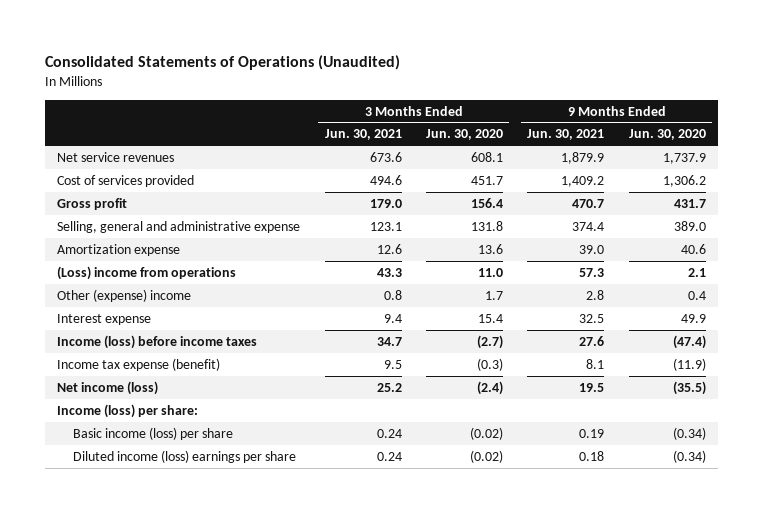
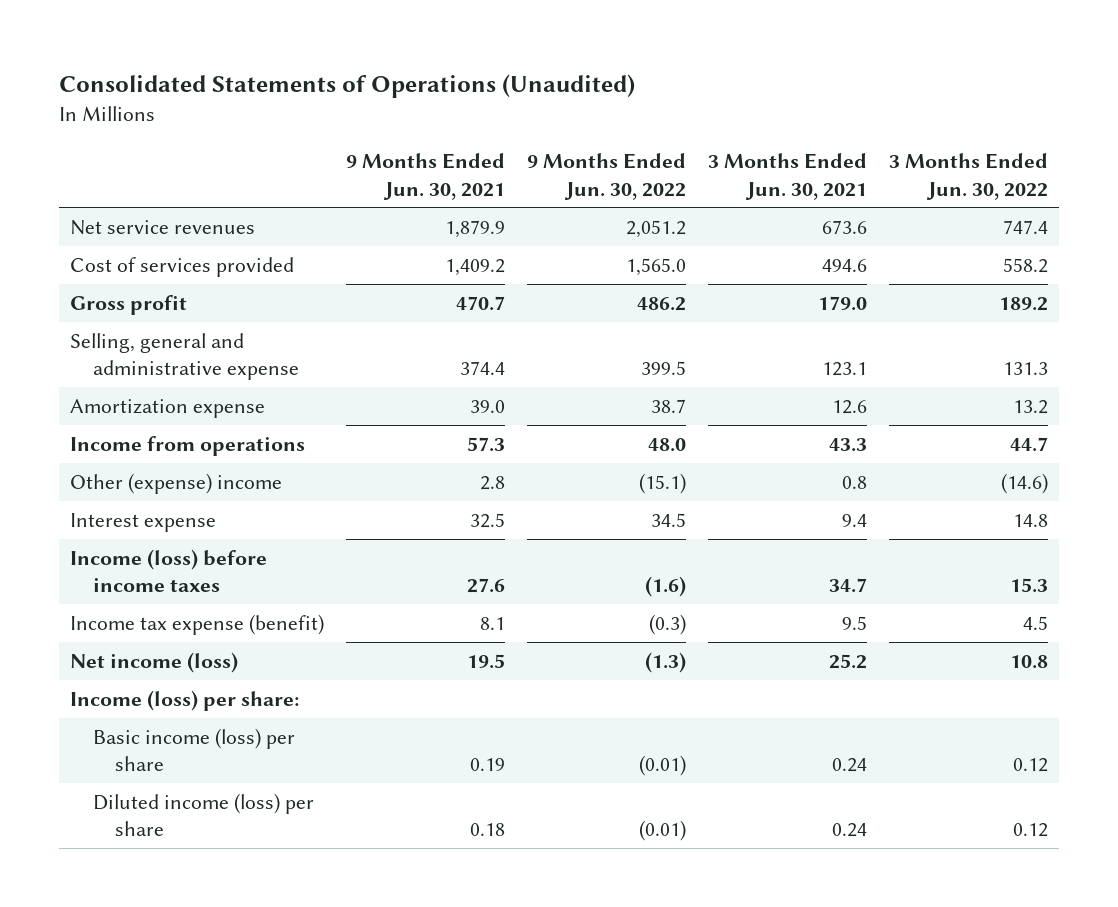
[425,129,503,141] Jun. 30, 2020 -> none
[628,129,706,141] Jun. 30, 2020 -> none
none -> [526,152,686,200] 9 Months Ended Jun. 30, 2022
none -> [888,152,1048,200] 3 Months Ended Jun. 30, 2022
[57,265,237,280] (Loss) income from operations -> [69,435,305,456] Income from operations
[72,449,296,463] Diluted income (loss) earnings per share -> [92,792,314,837] Diluted income (loss) per share

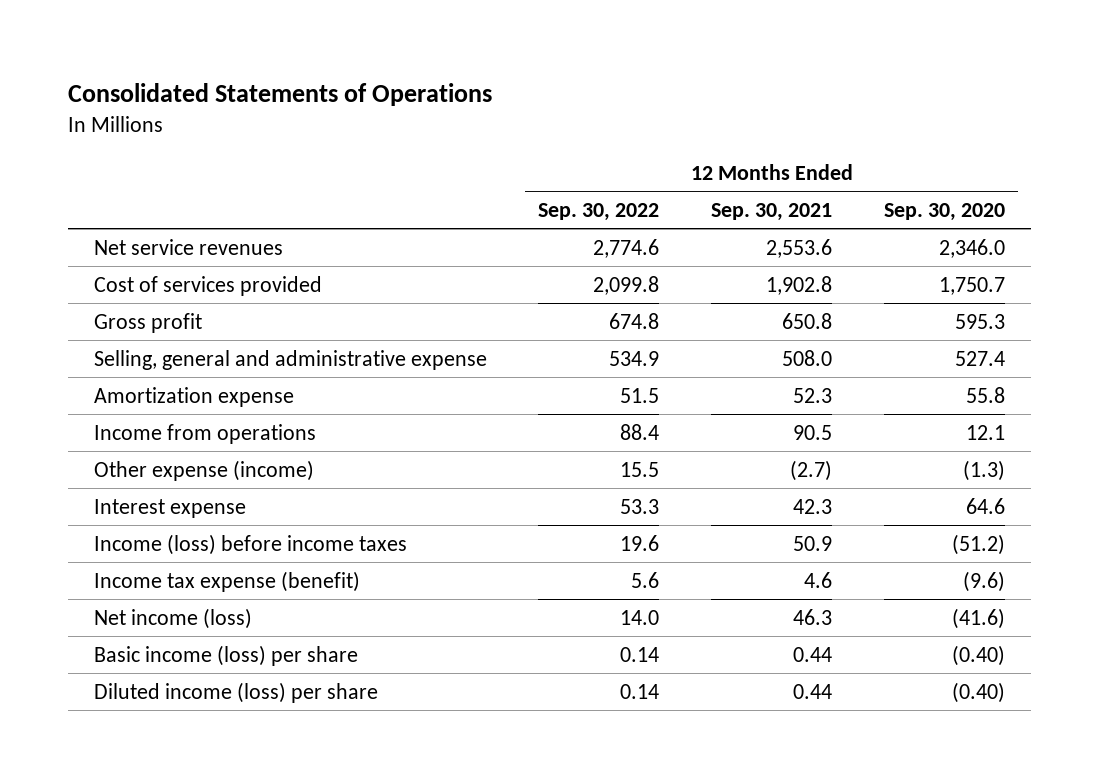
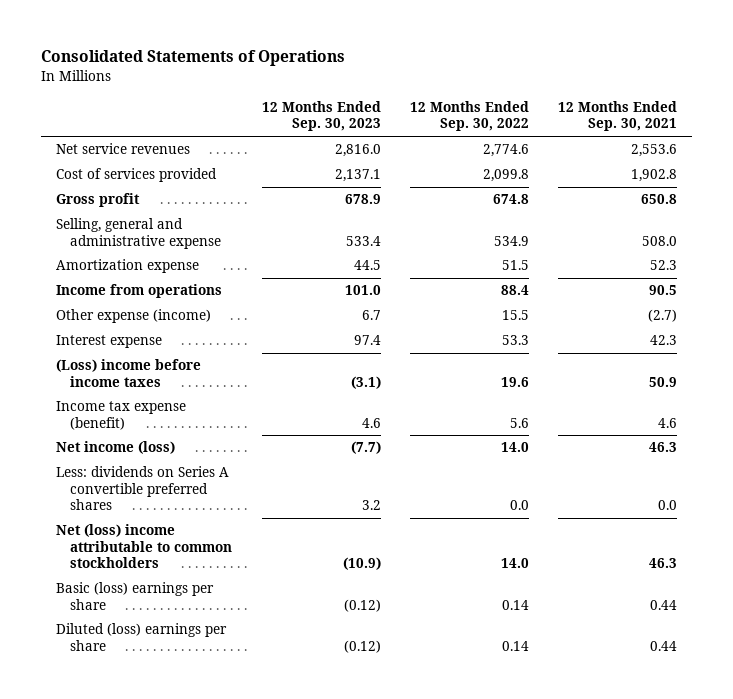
[883,203,1005,222] Sep. 30, 2020 -> none
none -> [261,100,381,132] 12 Months Ended Sep. 30, 2023
[93,533,407,555] Income (loss) before income taxes -> [55,359,201,387] (Loss) income before income taxes
none -> [55,466,229,511] Less: dividends on Series A convertible preferred shares
none -> [55,524,233,569] Net (loss) income attributable to common stockholders
[93,644,358,666] Basic income (loss) per share -> [55,582,214,610] Basic (loss) earnings per share
[93,681,378,703] Diluted income (loss) per share -> [55,623,227,651] Diluted (loss) earnings per share

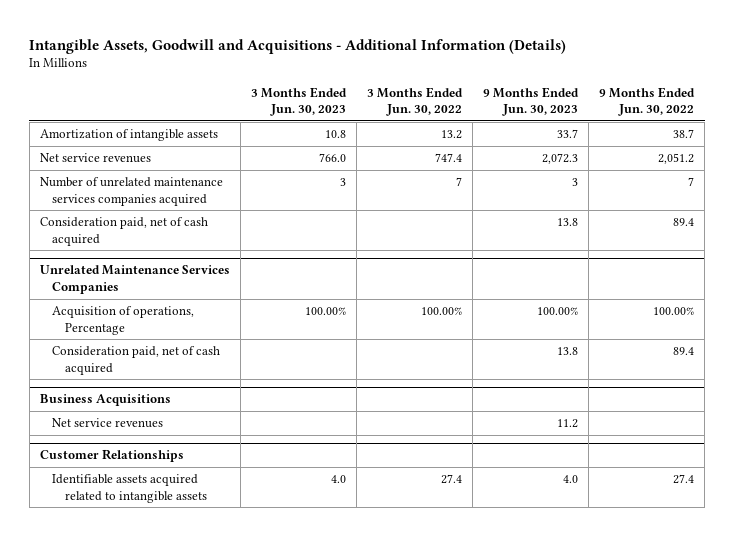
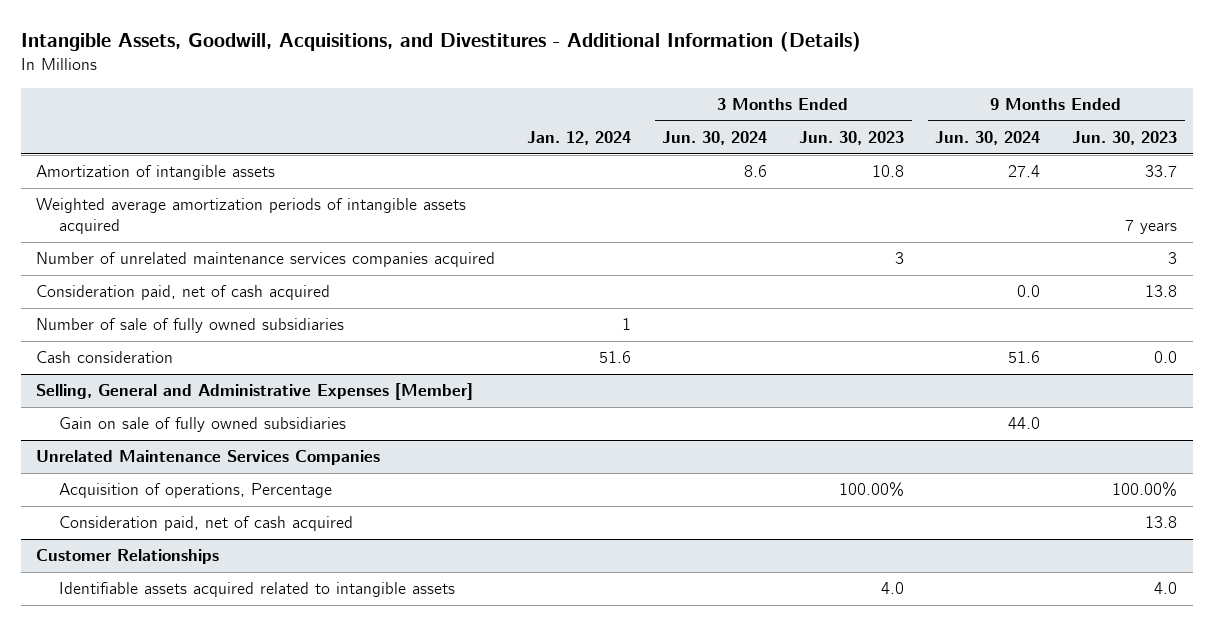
[29,38,567,54] Intangible Assets, Goodwill and Acquisitions - Additional Information (Details) -> [20,32,861,53] Intangible Assets, Goodwill, Acquisitions, and Divestitures - Additional Information (Details)
[367,86,464,117] 3 Months Ended Jun. 30, 2022 -> none
[599,86,696,117] 9 Months Ended Jun. 30, 2022 -> none
none -> [526,131,631,146] Jan. 12, 2024
none -> [662,131,768,146] Jun. 30, 2024
none -> [935,131,1041,146] Jun. 30, 2024
[39,153,151,164] Net service revenues -> none
none -> [36,198,467,235] Weighted average amortization periods of intangible assets acquired
none -> [36,318,345,334] Number of sale of fully owned subsidiaries
none -> [36,351,174,364] Cash consideration
none -> [36,383,474,401] Selling, General and Administrative Expenses [Member]
none -> [58,417,346,433] Gain on sale of fully owned subsidiaries
[39,394,171,407] Business Acquisitions -> none
[52,418,164,429] Net service revenues -> none

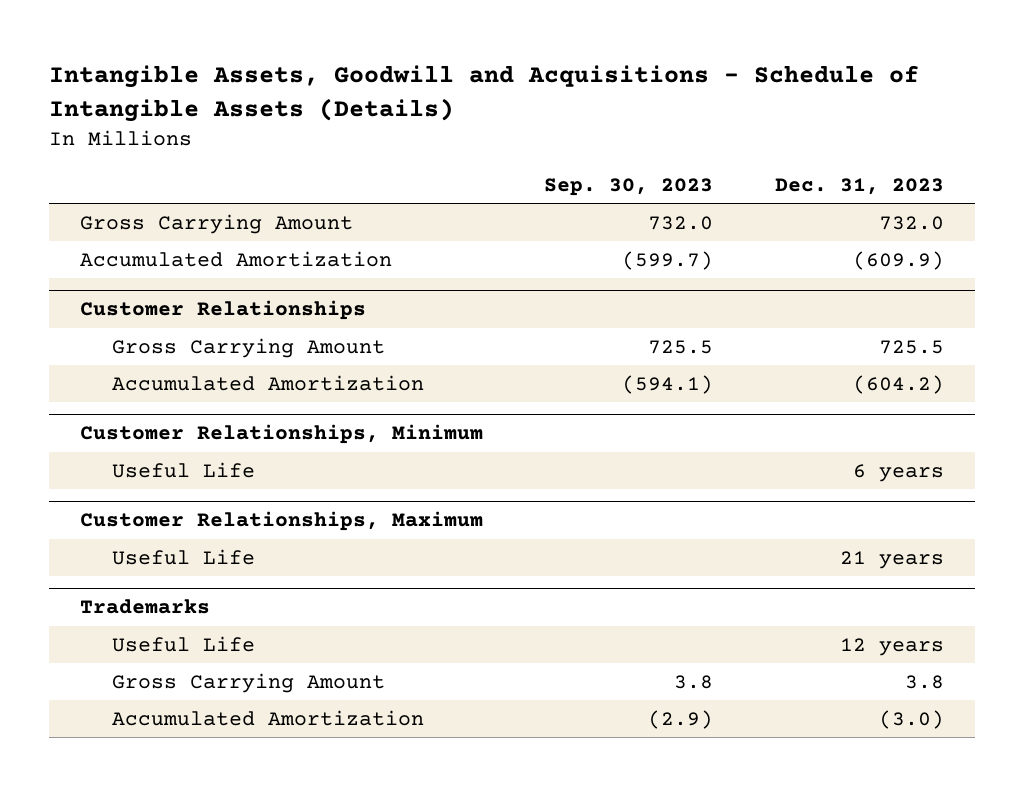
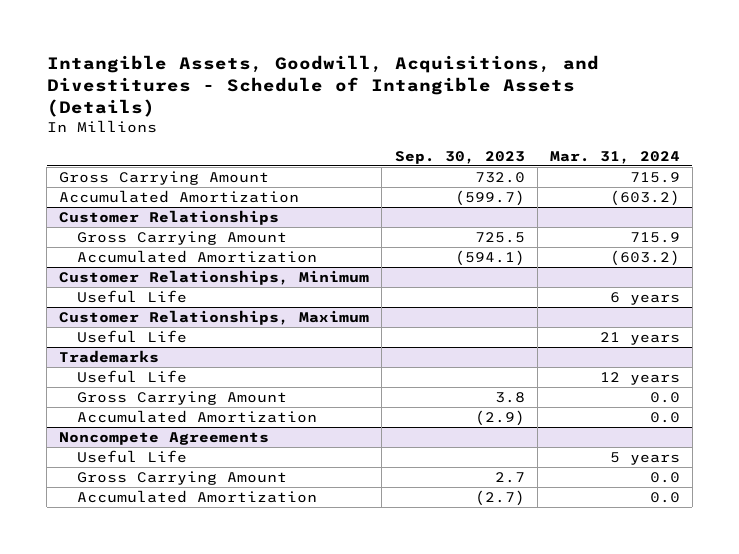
[48,65,919,122] Intangible Assets, Goodwill and Acquisitions - Schedule of Intangible Assets (Details) -> [46,54,599,117] Intangible Assets, Goodwill, Acquisitions, and Divestitures - Schedule of Intangible Assets (Details)
[775,178,945,196] Dec. 31, 2023 -> none
none -> [549,150,680,164] Mar. 31, 2024
none -> [59,431,270,445] Noncompete Agreements
none -> [77,449,188,463] Useful Life
none -> [77,470,288,485] Gross Carrying Amount
none -> [77,489,318,503] Accumulated Amortization

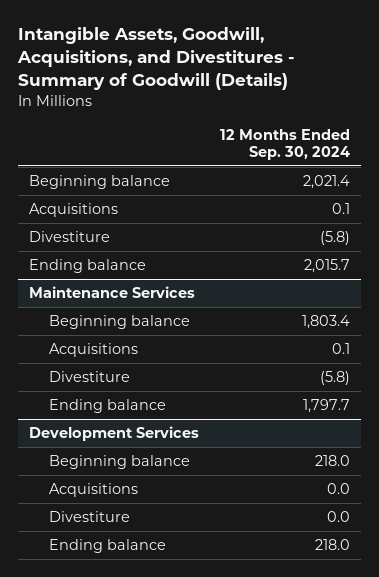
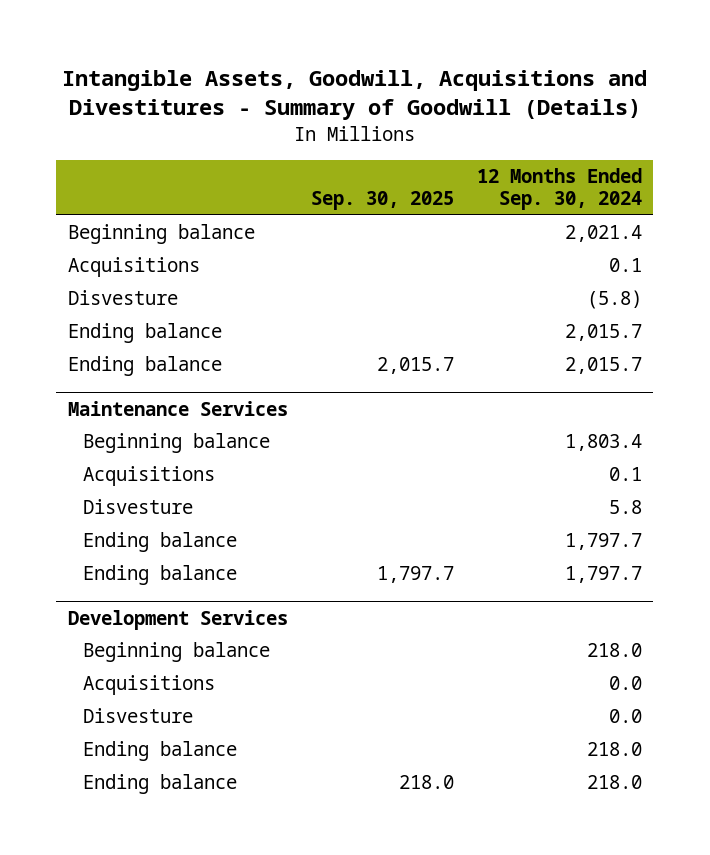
[16,27,295,90] Intangible Assets, Goodwill, Acquisitions, and Divestitures - Summary of Goodwill (Details) -> [61,69,647,121] Intangible Assets, Goodwill, Acquisitions and Divestitures - Summary of Goodwill (Details)
none -> [310,191,454,211] Sep. 30, 2025
[28,231,110,243] Divestiture -> [67,290,178,306] Disvesture
none -> [67,356,222,377] Ending balance
[48,371,130,383] Divestiture -> none
none -> [83,499,194,515] Disvesture
none -> [83,565,238,586] Ending balance
[48,511,130,523] Divestiture -> [83,708,194,724] Disvesture
none -> [83,774,238,795] Ending balance

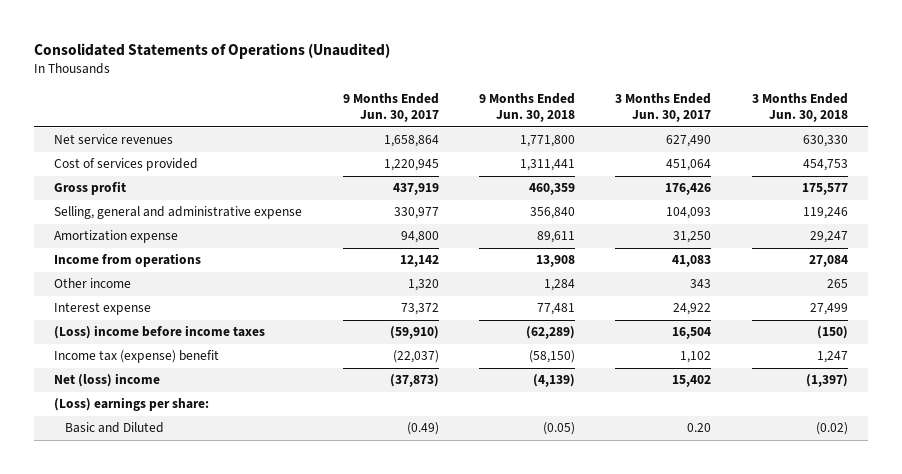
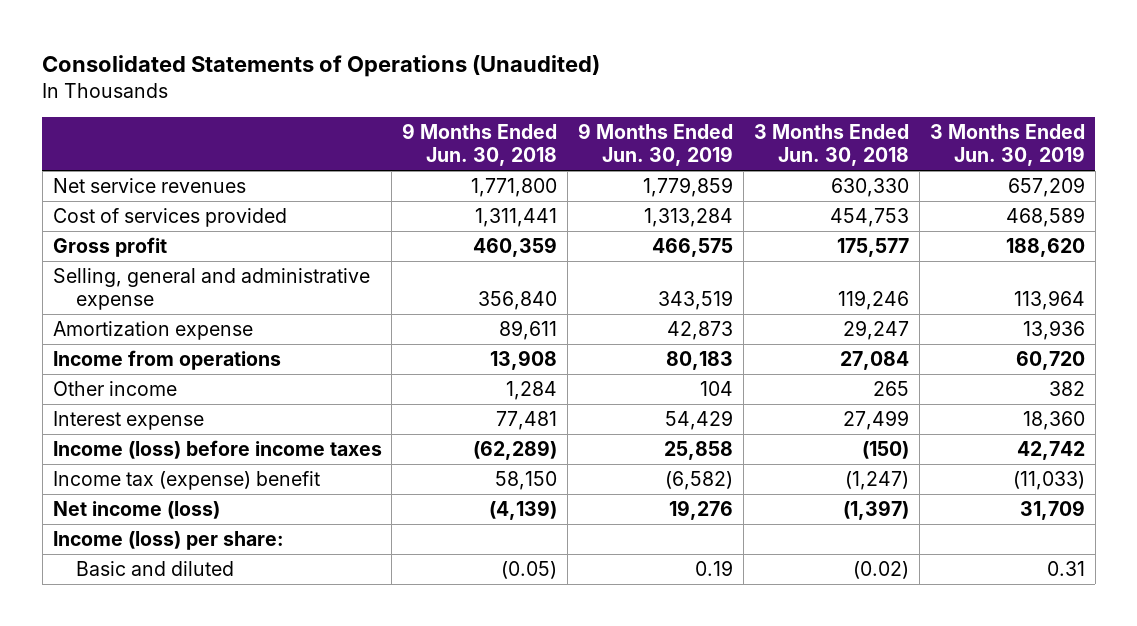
[342,93,439,123] 9 Months Ended Jun. 30, 2017 -> none
[615,93,712,123] 3 Months Ended Jun. 30, 2017 -> none
none -> [578,123,734,167] 9 Months Ended Jun. 30, 2019
none -> [929,124,1085,167] 3 Months Ended Jun. 30, 2019
[54,325,266,340] (Loss) income before income taxes -> [52,439,382,459] Income (loss) before income taxes
[529,350,576,364] (58,150) -> [495,470,558,490] 58,150
[816,351,848,364] 1,247 -> [844,470,909,490] (1,247)
[54,373,161,388] Net (loss) income -> [52,500,220,519] Net income (loss)
[54,397,210,412] (Loss) earnings per share: -> [52,530,284,550] Income (loss) per share:
[64,422,164,434] Basic and Diluted -> [75,560,234,576] Basic and diluted

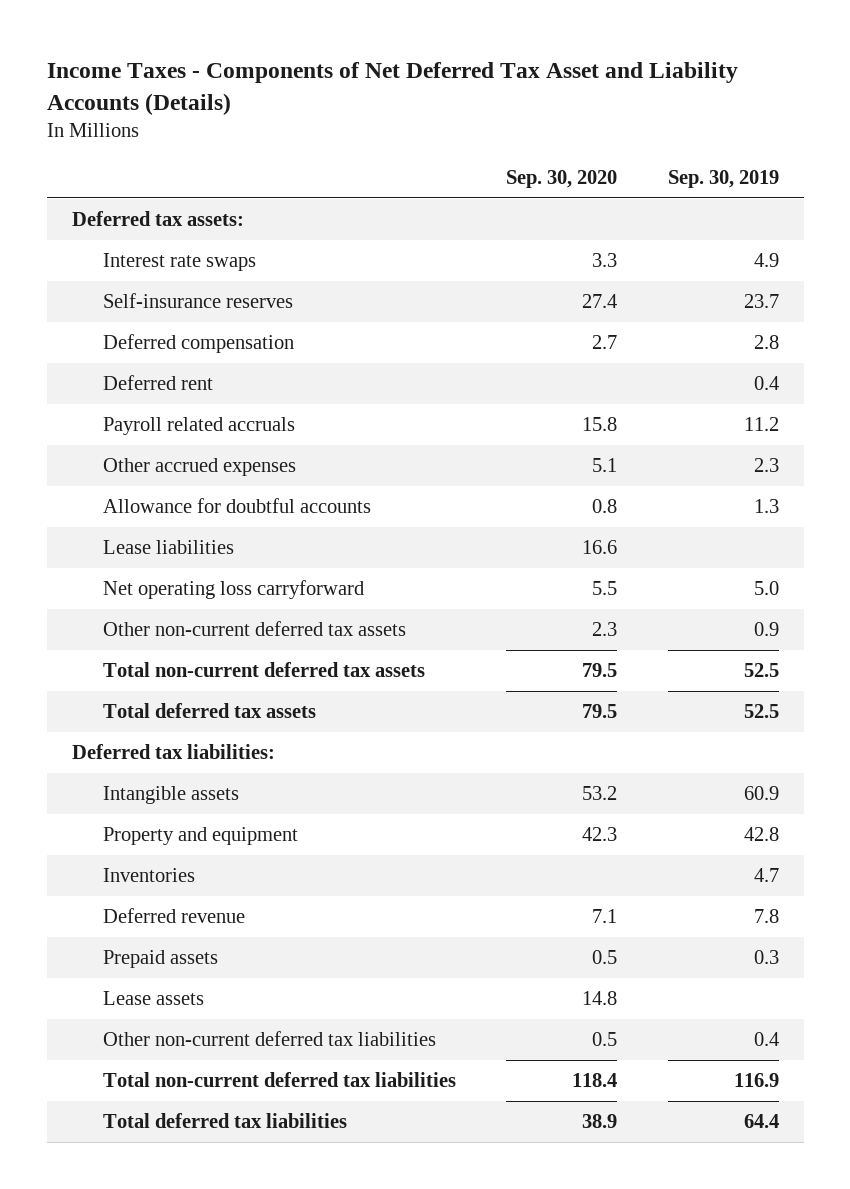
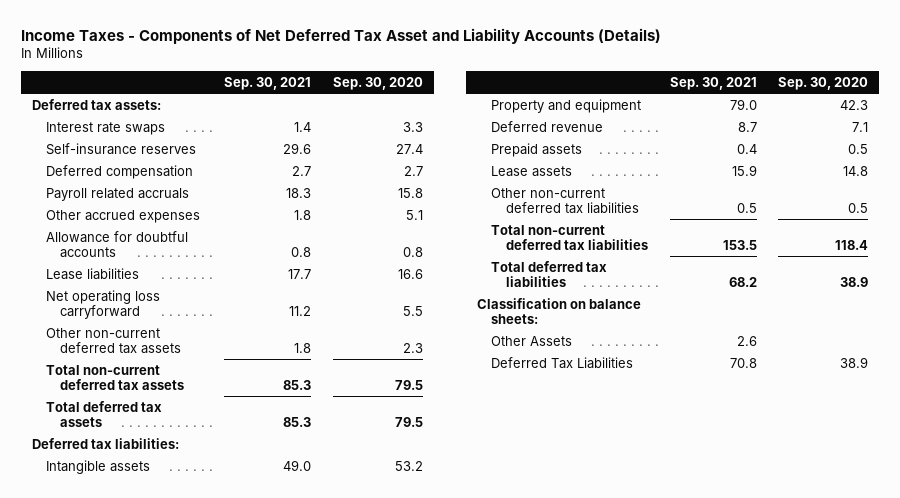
[667,170,779,189] Sep. 30, 2019 -> none
none -> [224,77,312,91] Sep. 30, 2021
[102,374,213,390] Deferred rent -> none
[102,867,195,882] Inventories -> none
none -> [477,297,642,325] Classification on balance sheets:
none -> [491,335,573,346] Other Assets
none -> [491,356,634,369] Deferred Tax Liabilities

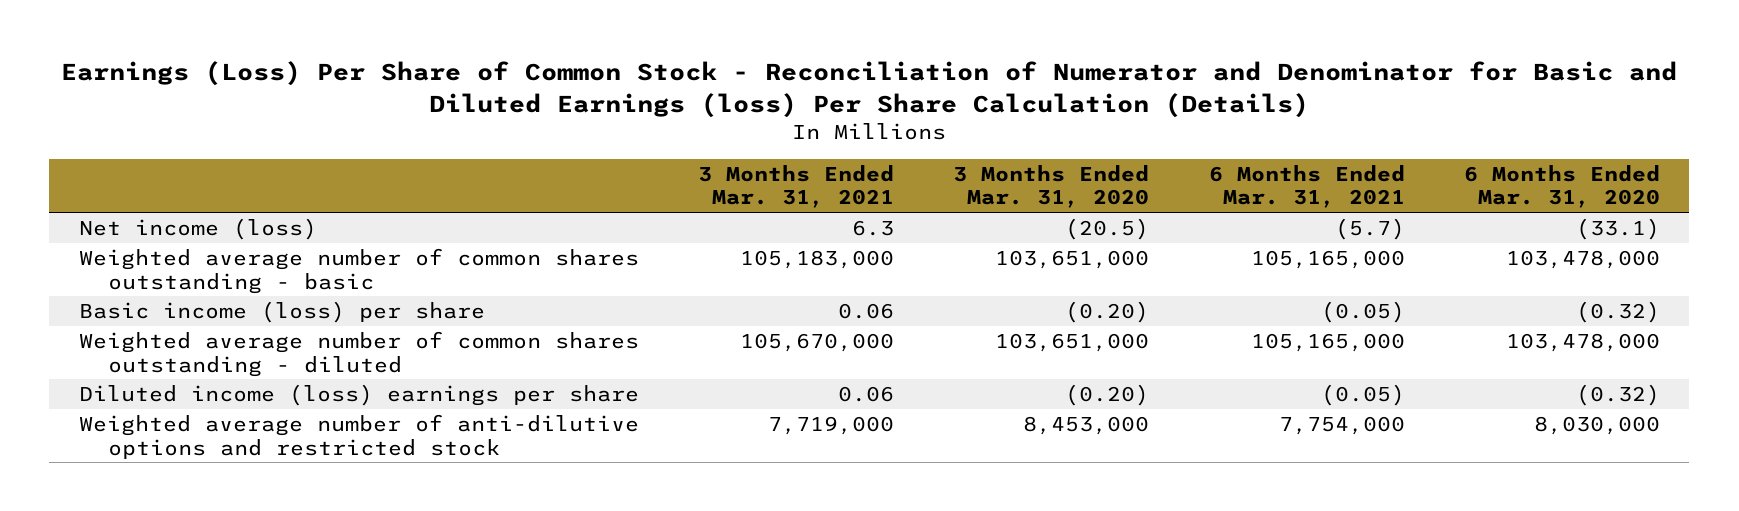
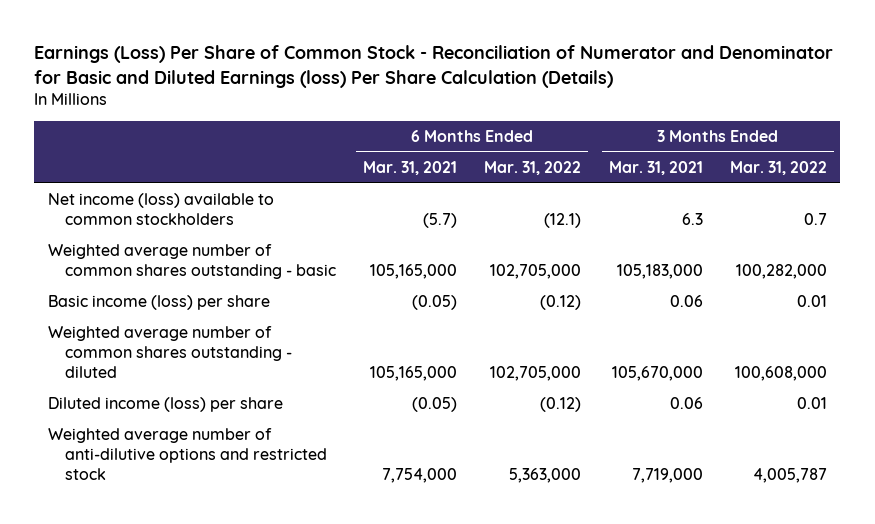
[953,164,1150,209] 3 Months Ended Mar. 31, 2020 -> none
[1463,164,1660,209] 6 Months Ended Mar. 31, 2020 -> none
none -> [484,160,582,175] Mar. 31, 2022
none -> [729,160,827,175] Mar. 31, 2022
[78,217,317,240] Net income (loss) -> [48,193,275,225] Net income (loss) available to common stockholders
[78,383,639,406] Diluted income (loss) earnings per share -> [48,397,284,413] Diluted income (loss) per share

